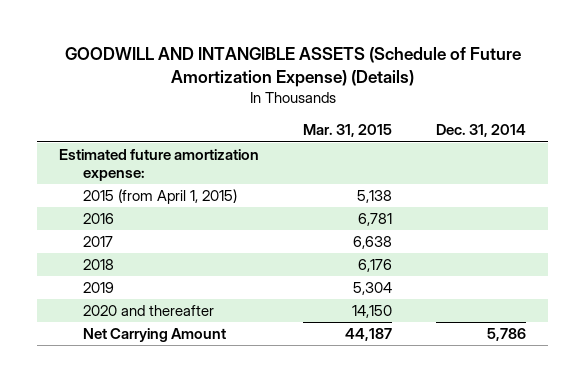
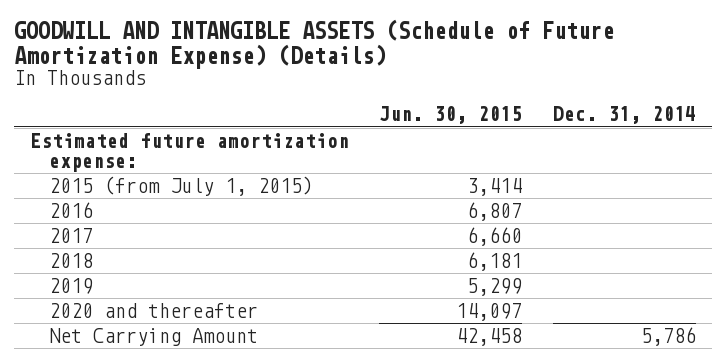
[303,124,393,138] Mar. 31, 2015 -> none
none -> [379,106,523,125] Jun. 30, 2015
[82,189,237,205] 2015 (from April 1, 2015) -> [49,176,314,197] 2015 (from July 1, 2015)

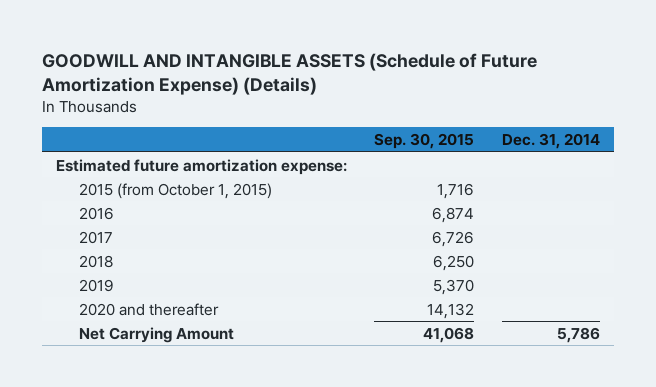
[379,106,523,125] Jun. 30, 2015 -> none
none -> [374,133,475,150] Sep. 30, 2015
[49,176,314,197] 2015 (from July 1, 2015) -> [79,182,273,199] 2015 (from October 1, 2015)

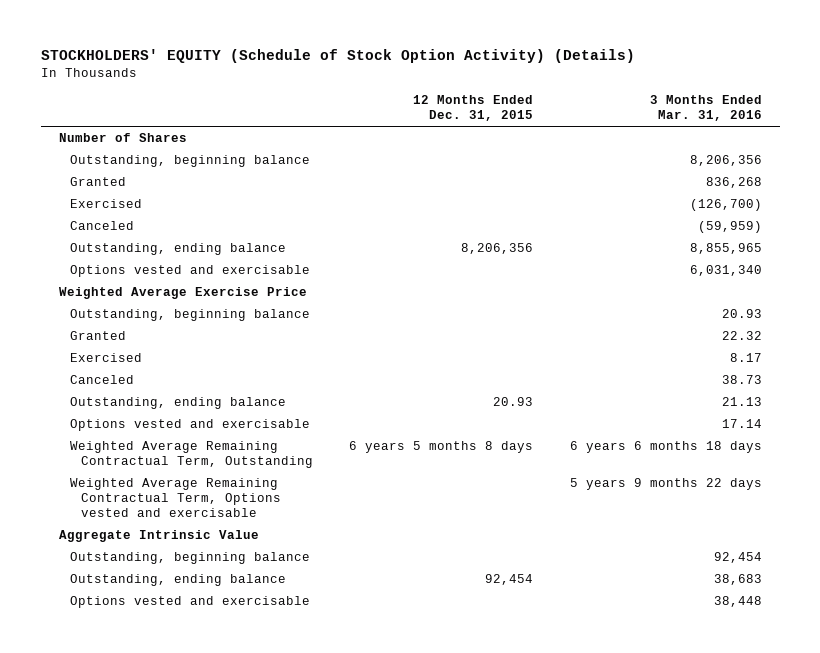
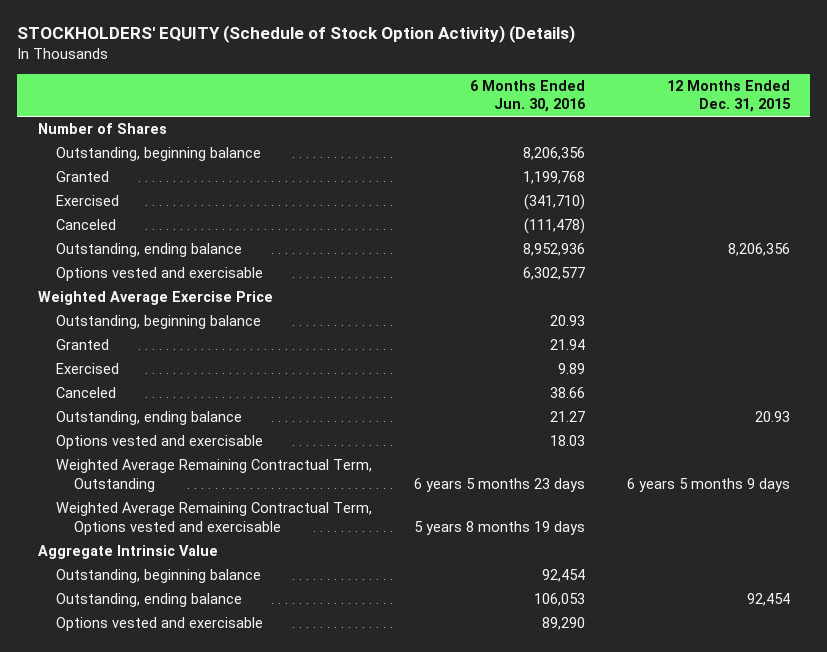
[649,95,762,122] 3 Months Ended Mar. 31, 2016 -> none
none -> [469,79,586,113] 6 Months Ended Jun. 30, 2016
[349,441,534,454] 6 years 5 months 8 days -> [626,477,790,492] 6 years 5 months 9 days

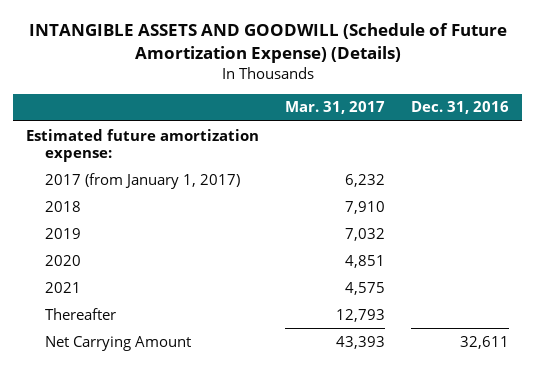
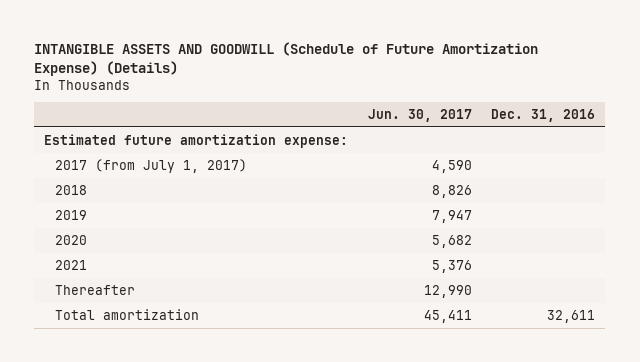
[285,101,386,115] Mar. 31, 2017 -> none
none -> [367,108,472,122] Jun. 30, 2017
[44,172,240,189] 2017 (from January 1, 2017) -> [55,158,248,173] 2017 (from July 1, 2017)
[44,335,191,351] Net Carrying Amount -> [55,308,200,320] Total amortization

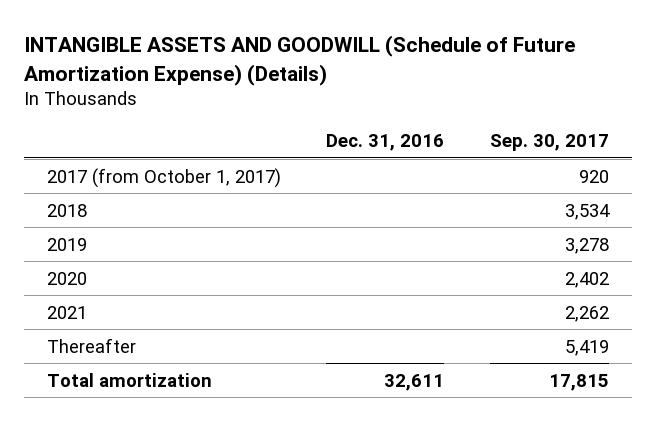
[367,108,472,122] Jun. 30, 2017 -> none
none -> [490,134,610,152] Sep. 30, 2017
[44,133,349,148] Estimated future amortization expense: -> none
[55,158,248,173] 2017 (from July 1, 2017) -> [46,167,281,188] 2017 (from October 1, 2017)

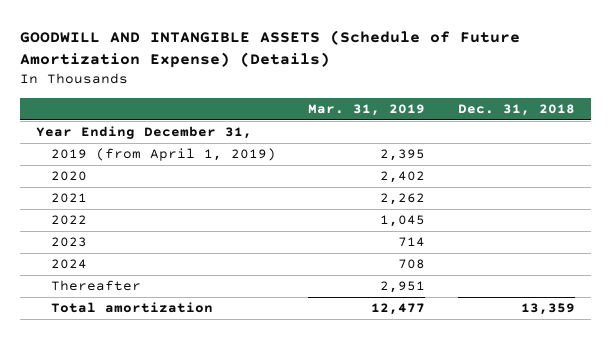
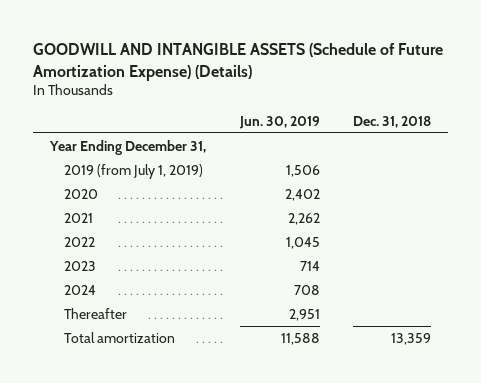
[308,103,426,116] Mar. 31, 2019 -> none
none -> [238,115,320,129] Jun. 30, 2019
[50,148,276,162] 2019 (from April 1, 2019) -> [63,163,203,179] 2019 (from July 1, 2019)

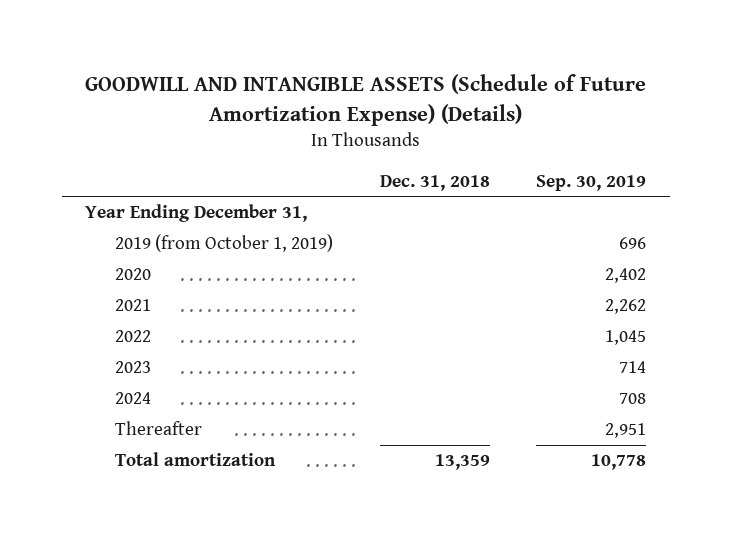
[238,115,320,129] Jun. 30, 2019 -> none
none -> [536,174,647,191] Sep. 30, 2019
[63,163,203,179] 2019 (from July 1, 2019) -> [114,234,333,253] 2019 (from October 1, 2019)

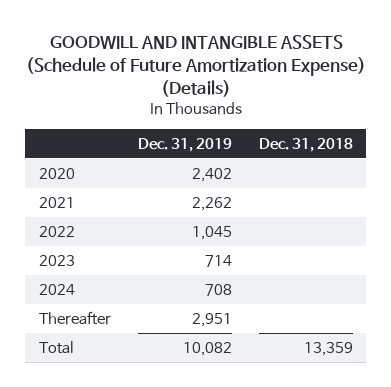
[536,174,647,191] Sep. 30, 2019 -> none
none -> [137,137,232,152] Dec. 31, 2019
[85,204,308,223] Year Ending December 31, -> none
[114,234,333,253] 2019 (from October 1, 2019) -> none
[114,452,276,467] Total amortization -> [38,340,74,354] Total

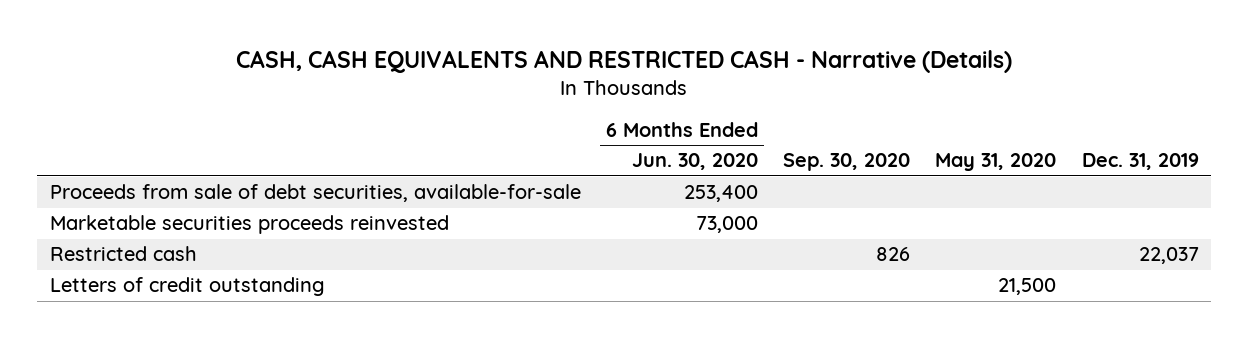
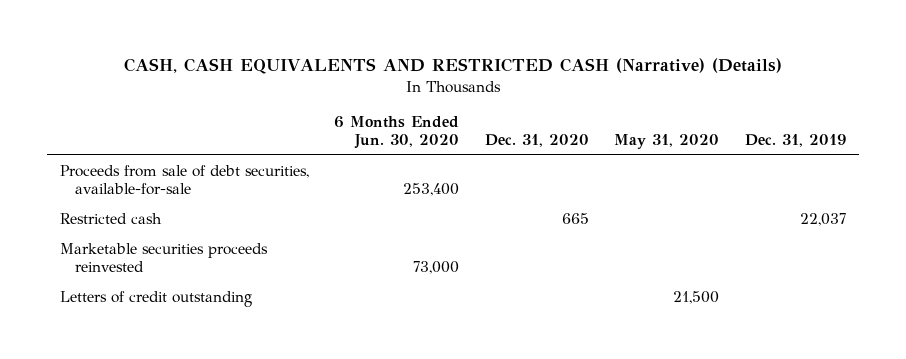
[236,50,1013,74] CASH, CASH EQUIVALENTS AND RESTRICTED CASH - Narrative (Details) -> [123,57,782,74] CASH, CASH EQUIVALENTS AND RESTRICTED CASH (Narrative) (Details)
[783,153,911,172] Sep. 30, 2020 -> none
none -> [484,134,589,148] Dec. 31, 2020
[49,215,449,235] Marketable securities proceeds reinvested -> [59,243,268,273] Marketable securities proceeds reinvested

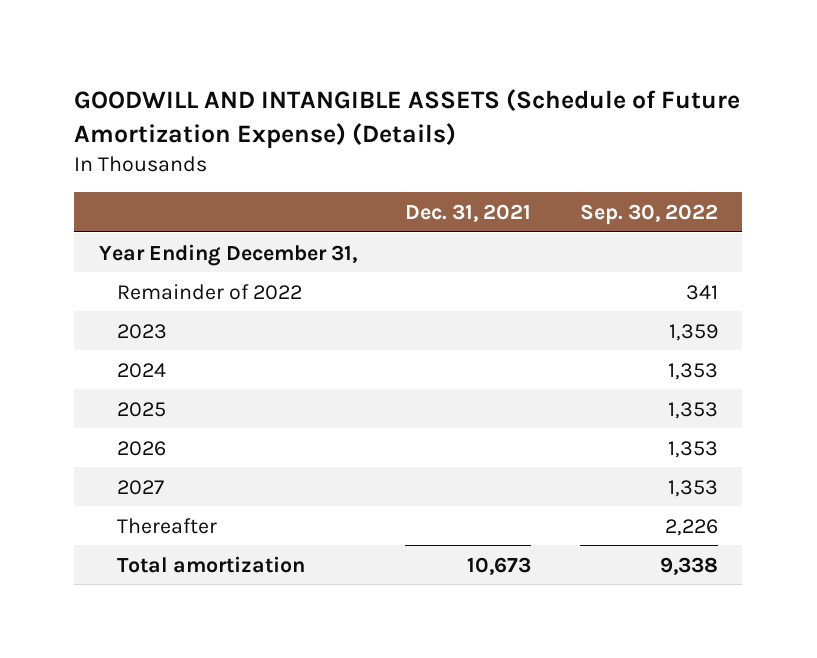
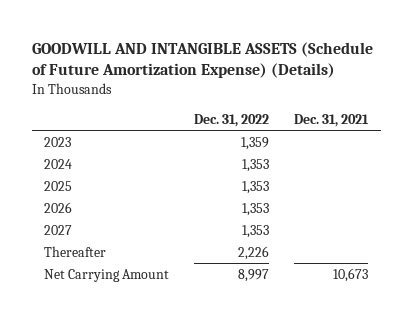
[580,204,719,226] Sep. 30, 2022 -> none
none -> [194,114,270,128] Dec. 31, 2022
[98,243,357,266] Year Ending December 31, -> none
[117,283,303,300] Remainder of 2022 -> none
[117,555,306,573] Total amortization -> [44,268,170,282] Net Carrying Amount

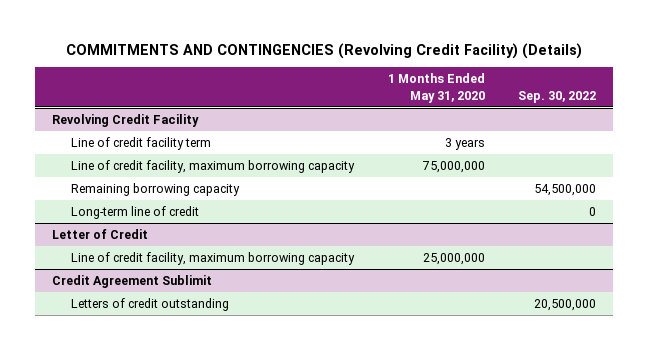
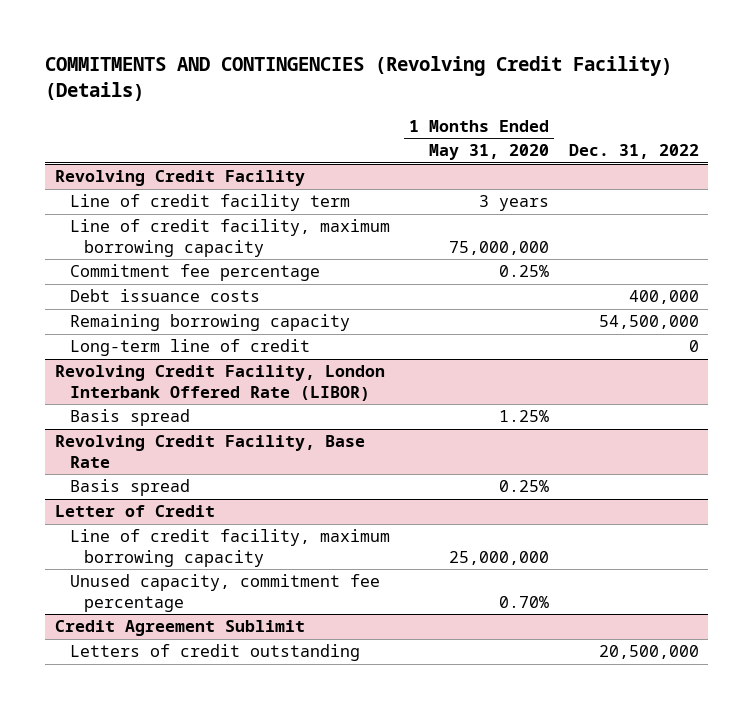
[518,90,597,103] Sep. 30, 2022 -> none
none -> [568,144,699,160] Dec. 31, 2022
none -> [69,264,320,282] Commitment fee percentage
none -> [69,289,260,303] Debt issuance costs
none -> [55,365,386,401] Revolving Credit Facility, London Interbank Offered Rate (LIBOR)
none -> [69,409,190,427] Basis spread
none -> [55,435,366,468] Revolving Credit Facility, Base Rate
none -> [69,479,190,497] Basis spread
none -> [69,574,380,612] Unused capacity, commitment fee percentage

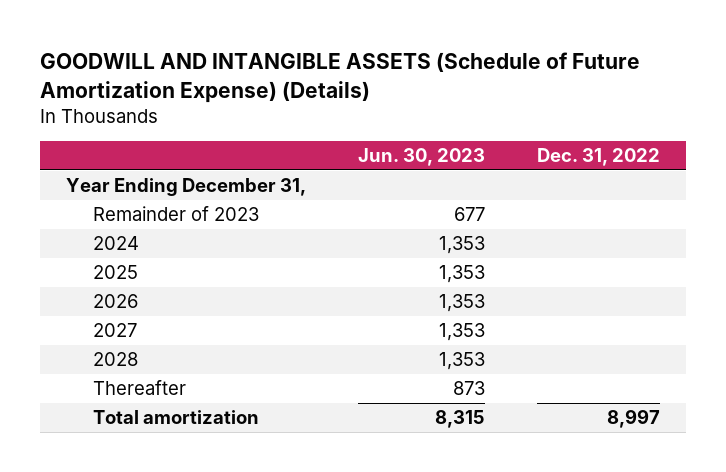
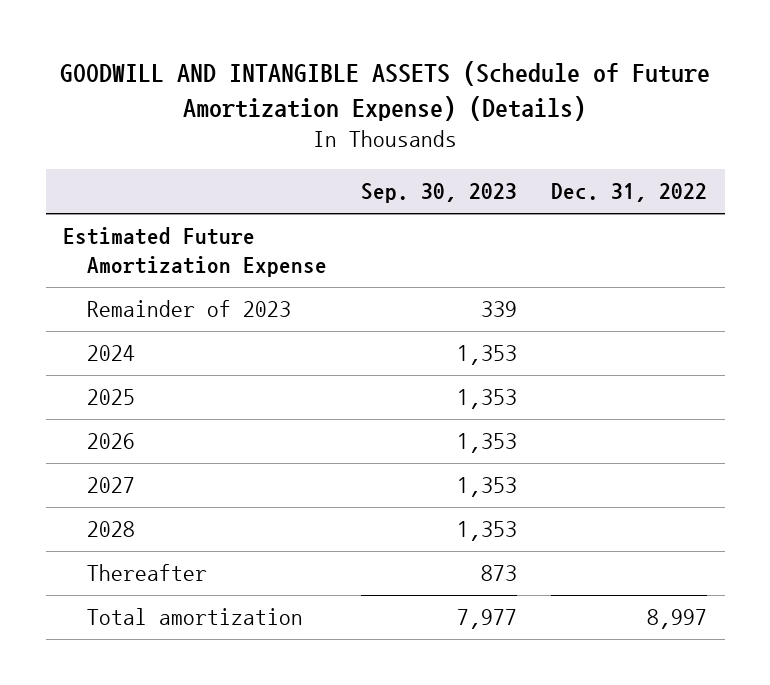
[358,148,486,167] Jun. 30, 2023 -> none
none -> [361,183,518,204] Sep. 30, 2023
[66,178,307,197] Year Ending December 31, -> [62,227,328,277] Estimated Future Amortization Expense

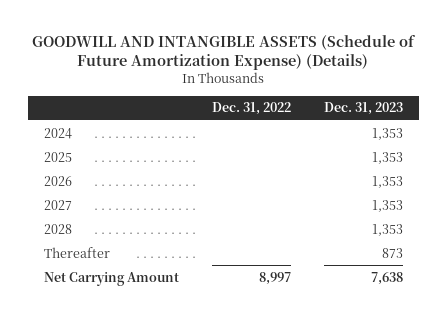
[361,183,518,204] Sep. 30, 2023 -> none
none -> [323,102,403,116] Dec. 31, 2023
[62,227,328,277] Estimated Future Amortization Expense -> none
[87,300,292,318] Remainder of 2023 -> none
[87,608,304,626] Total amortization -> [44,271,180,286] Net Carrying Amount

